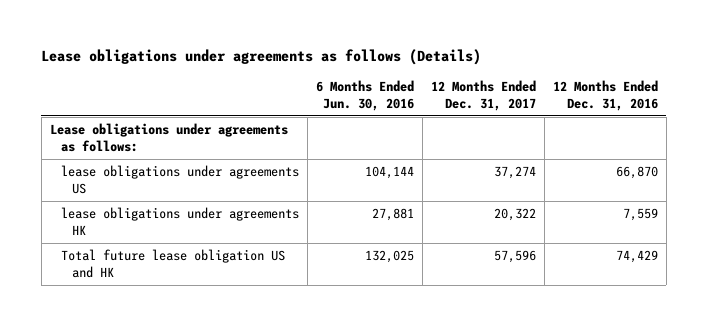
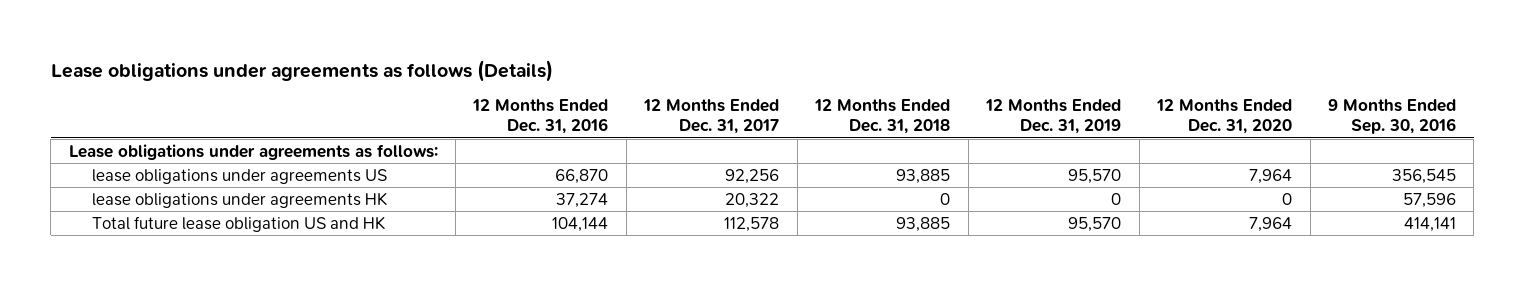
[315,80,414,111] 6 Months Ended Jun. 30, 2016 -> none
none -> [814,99,951,135] 12 Months Ended Dec. 31, 2018
none -> [985,99,1122,135] 12 Months Ended Dec. 31, 2019
none -> [1156,99,1293,135] 12 Months Ended Dec. 31, 2020
none -> [1328,99,1457,135] 9 Months Ended Sep. 30, 2016
[493,166,536,180] 37,274 -> [725,168,780,184] 92,256
[622,208,658,222] 7,559 -> [556,192,609,208] 37,274
[493,250,536,264] 57,596 -> [724,216,780,232] 112,578
[615,250,658,264] 74,429 -> [552,216,609,232] 104,144

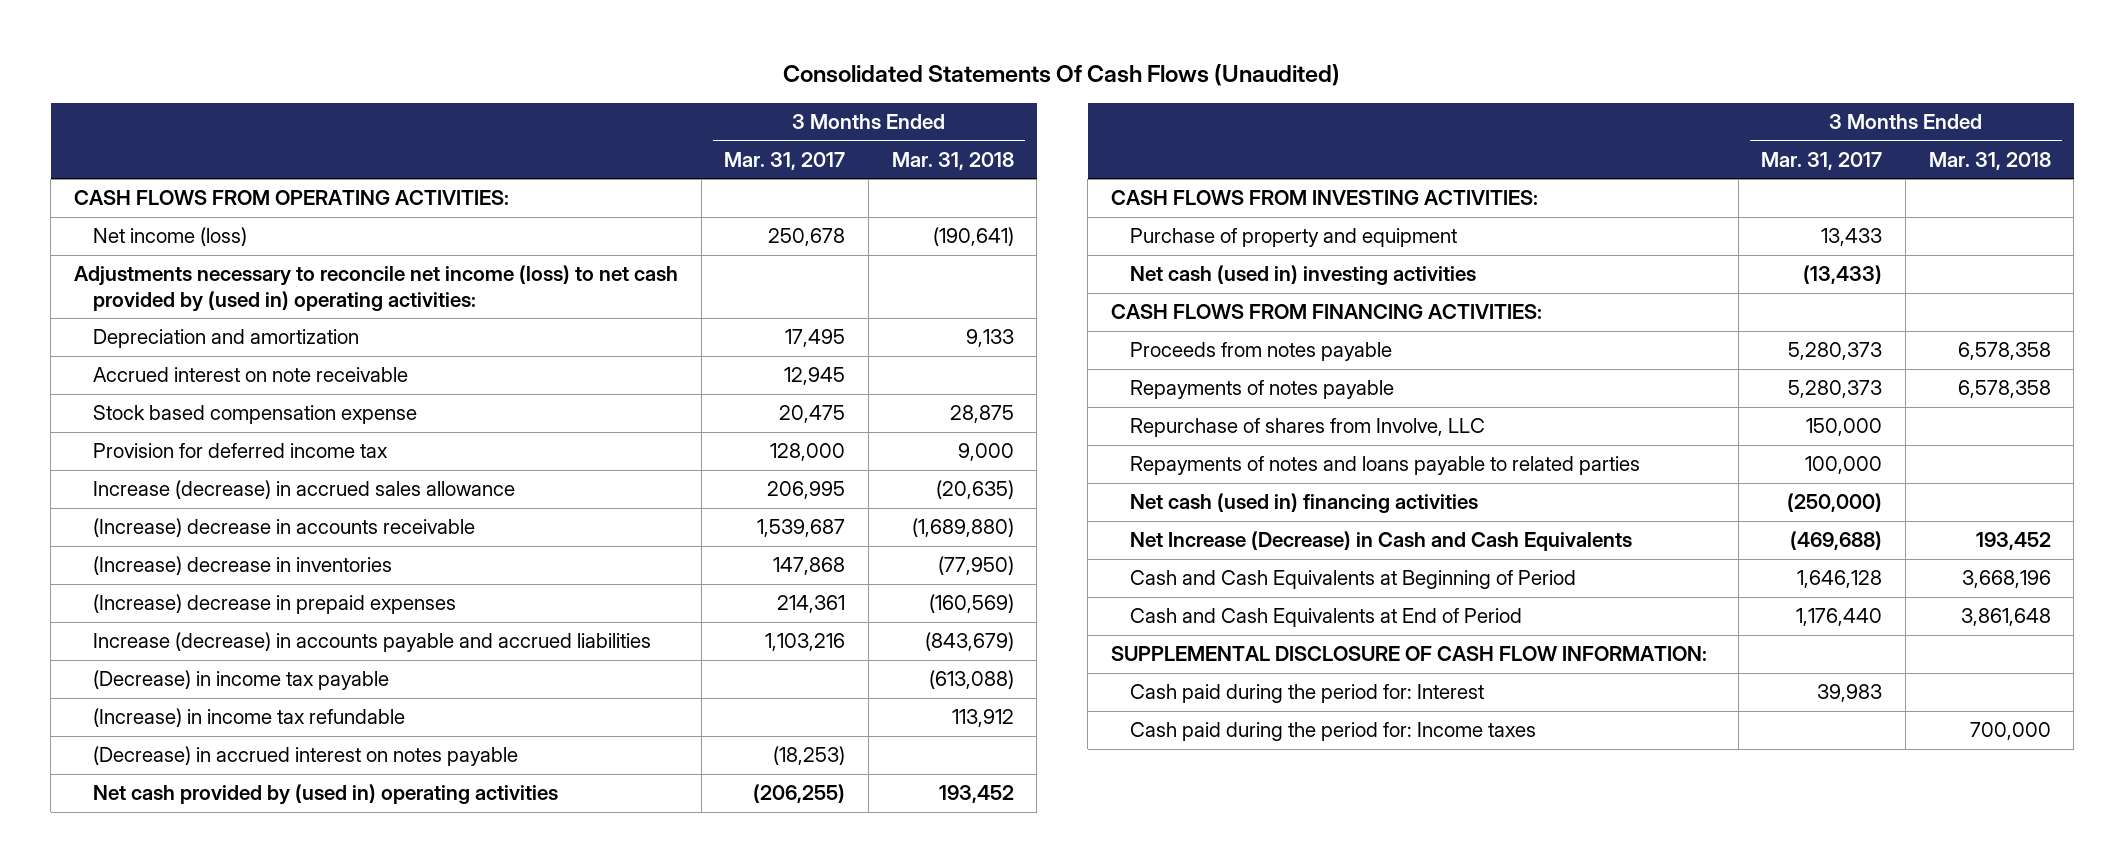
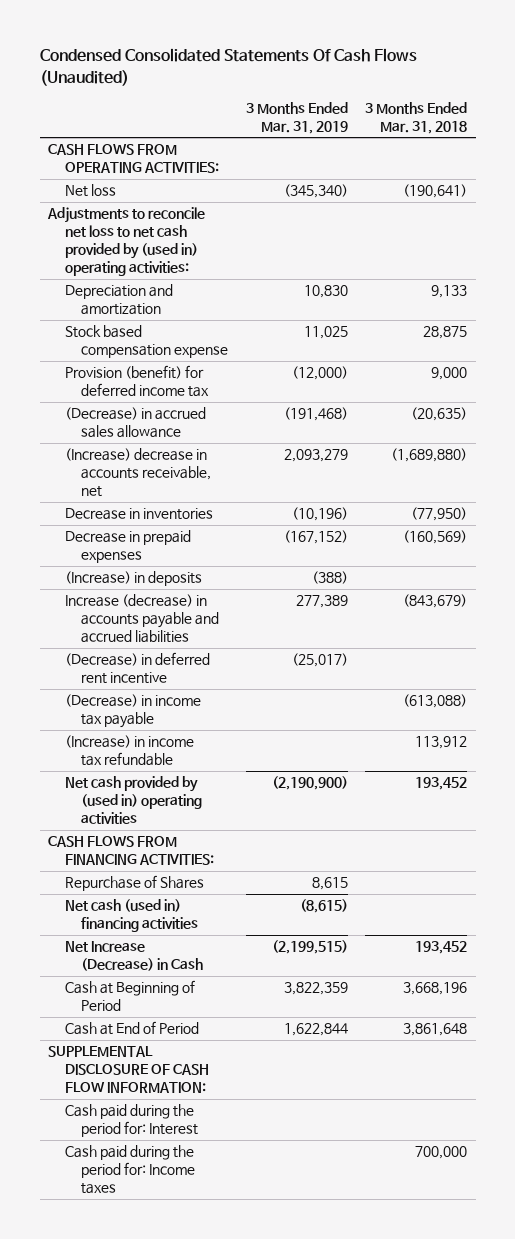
[783,64,1341,87] Consolidated Statements Of Cash Flows (Unaudited) -> [39,48,417,86] Condensed Consolidated Statements Of Cash Flows (Unaudited)
[724,152,846,171] Mar. 31, 2017 -> none
none -> [245,102,348,135] 3 Months Ended Mar. 31, 2019
[93,227,248,247] Net income (loss) -> [64,184,116,198] Net loss
[73,265,678,312] Adjustments necessary to reconcile net income (loss) to net cash provided by (used in) operating activities: -> [47,207,206,277] Adjustments to reconcile net loss to net cash provided by (used in) operating activities:
[93,367,409,383] Accrued interest on note receivable -> none
[93,443,389,459] Provision for deferred income tax -> [64,365,210,398] Provision (benefit) for deferred income tax
[93,480,516,500] Increase (decrease) in accrued sales allowance -> [64,407,206,439] (Decrease) in accrued sales allowance
[93,518,476,538] (Increase) decrease in accounts receivable -> [64,448,212,498] (Increase) decrease in accounts receivable, net
[93,556,393,576] (Increase) decrease in inventories -> [64,508,213,521] Decrease in inventories
[93,594,457,615] (Increase) decrease in prepaid expenses -> [64,530,191,564] Decrease in prepaid expenses
none -> [64,571,202,587] (Increase) in deposits
none -> [64,652,210,685] (Decrease) in deferred rent incentive
[93,746,519,767] (Decrease) in accrued interest on notes payable -> none
[1110,190,1538,206] CASH FLOWS FROM INVESTING ACTIVITIES: -> none
[1130,228,1458,248] Purchase of property and equipment -> none
[1130,265,1477,286] Net cash (used in) investing activities -> none
[1130,342,1393,362] Proceeds from notes payable -> none
[1130,380,1395,400] Repayments of notes payable -> none
[1130,456,1641,476] Repayments of notes and loans payable to related parties -> none
[1130,418,1486,438] Repurchase of shares from Involve, LLC -> [64,875,204,892] Repurchase of Shares
[1130,531,1633,552] Net Increase (Decrease) in Cash and Cash Equivalents -> [64,941,204,972] Net Increase (Decrease) in Cash
[1130,570,1577,590] Cash and Cash Equivalents at Beginning of Period -> [64,980,195,1012] Cash at Beginning of Period
[1130,608,1523,628] Cash and Cash Equivalents at End of Period -> [64,1021,199,1036] Cash at End of Period

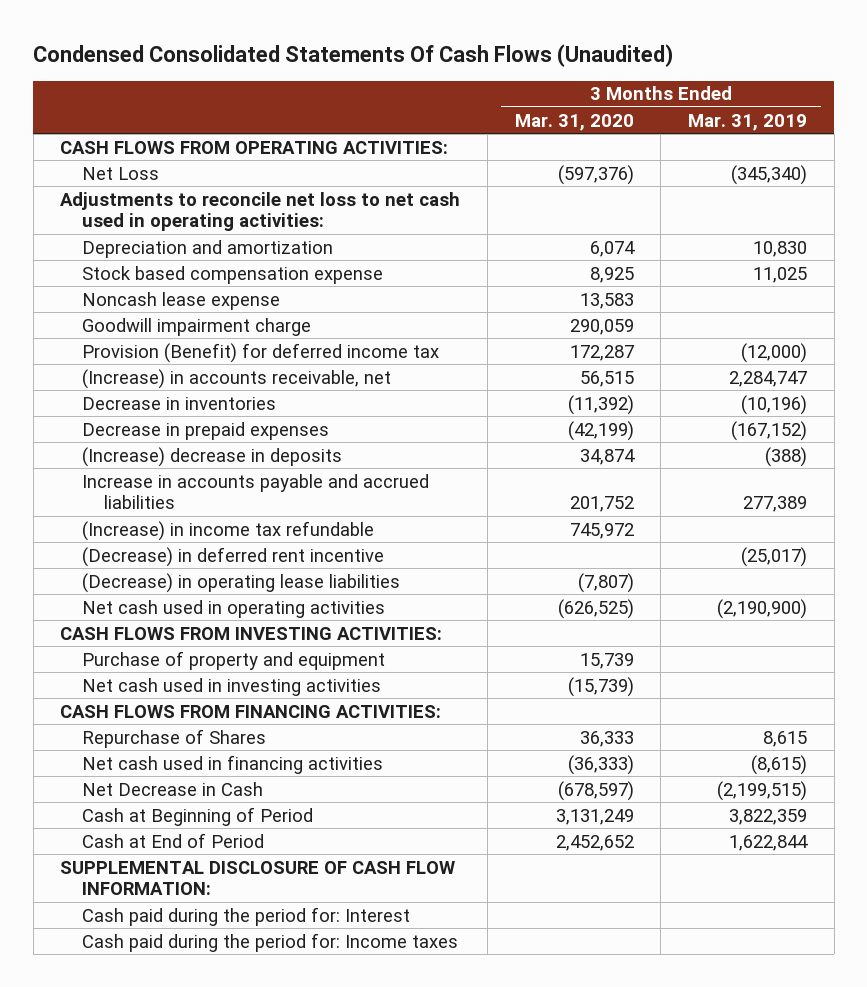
[364,102,467,135] 3 Months Ended Mar. 31, 2018 -> none
none -> [514,113,634,131] Mar. 31, 2020
[64,184,116,198] Net loss -> [82,166,160,180] Net Loss
[47,207,206,277] Adjustments to reconcile net loss to net cash provided by (used in) operating activities: -> [60,191,461,232] Adjustments to reconcile net loss to net cash used in operating activities:
[64,407,206,439] (Decrease) in accrued sales allowance -> none
none -> [82,291,281,310] Noncash lease expense
none -> [82,317,312,336] Goodwill impairment charge
[64,365,210,398] Provision (benefit) for deferred income tax -> [82,342,440,363] Provision (Benefit) for deferred income tax
[64,448,212,498] (Increase) decrease in accounts receivable, net -> [82,368,392,389] (Increase) in accounts receivable, net
[283,449,348,463] 2,093,279 -> [729,370,808,387] 2,284,747
[64,694,201,729] (Decrease) in income tax payable -> none
[64,571,202,587] (Increase) in deposits -> [82,446,343,467] (Increase) decrease in deposits
[64,594,220,644] Increase (decrease) in accounts payable and accrued liabilities -> [82,473,430,510] Increase in accounts payable and accrued liabilities
[64,652,210,685] (Decrease) in deferred rent incentive -> [82,546,385,567] (Decrease) in deferred rent incentive
none -> [82,572,401,593] (Decrease) in operating lease liabilities
[64,776,203,825] Net cash provided by (used in) operating activities -> [82,599,386,618] Net cash used in operating activities
none -> [60,626,443,640] CASH FLOWS FROM INVESTING ACTIVITIES:
none -> [82,650,386,670] Purchase of property and equipment
none -> [82,677,382,696] Net cash used in investing activities
[64,899,199,933] Net cash (used in) financing activities -> [82,754,384,774] Net cash used in financing activities
[64,941,204,972] Net Increase (Decrease) in Cash -> [82,781,264,796] Net Decrease in Cash

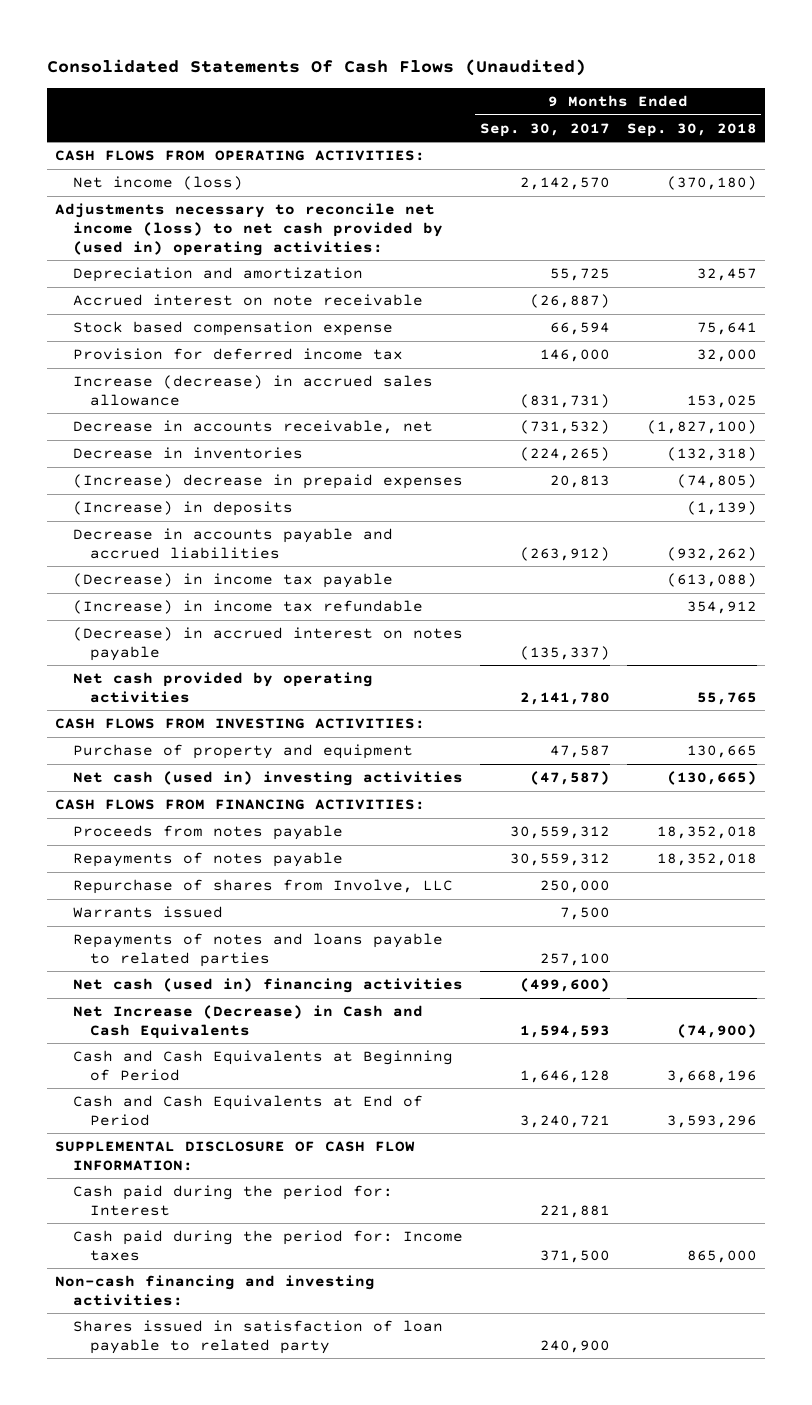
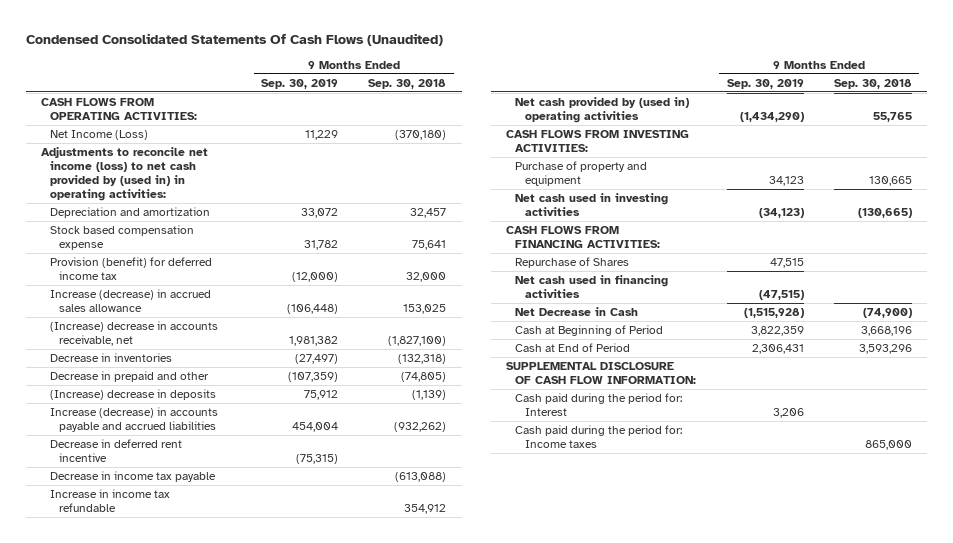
[47,58,587,76] Consolidated Statements Of Cash Flows (Unaudited) -> [25,33,443,47] Condensed Consolidated Statements Of Cash Flows (Unaudited)
[479,122,610,137] Sep. 30, 2017 -> none
none -> [261,78,339,89] Sep. 30, 2019
[72,176,243,191] Net income (loss) -> [50,129,149,140] Net Income (Loss)
[55,203,443,256] Adjustments necessary to reconcile net income (loss) to net cash provided by (used in) operating activities: -> [40,146,208,202] Adjustments to reconcile net income (loss) to net cash provided by (used in) in operating activities:
[72,294,423,307] Accrued interest on note receivable -> none
[72,348,403,361] Provision for deferred income tax -> [50,256,213,280] Provision (benefit) for deferred income tax
[72,420,433,435] Decrease in accounts receivable, net -> [50,320,219,346] (Increase) decrease in accounts receivable, net
[72,627,463,661] (Decrease) in accrued interest on notes payable -> none
[72,474,463,490] (Increase) decrease in prepaid expenses -> [50,370,210,382] Decrease in prepaid and other
[72,501,293,517] (Increase) in deposits -> [50,388,217,400] (Increase) decrease in deposits
[72,528,393,559] Decrease in accounts payable and accrued liabilities -> [50,406,219,432] Increase (decrease) in accounts payable and accrued liabilities
none -> [50,438,183,462] Decrease in deferred rent incentive
[72,573,393,589] (Decrease) in income tax payable -> [50,470,217,482] Decrease in income tax payable
[72,600,423,615] (Increase) in income tax refundable -> [50,488,171,512] Increase in income tax refundable
[72,672,373,703] Net cash provided by operating activities -> [515,96,690,123] Net cash provided by (used in) operating activities
[72,771,463,787] Net cash (used in) investing activities -> [515,192,669,216] Net cash used in investing activities
[72,825,343,841] Proceeds from notes payable -> none
[72,852,343,868] Repayments of notes payable -> none
[72,906,223,919] Warrants issued -> none
[72,933,443,967] Repayments of notes and loans payable to related parties -> none
[72,879,453,895] Repurchase of shares from Involve, LLC -> [515,256,630,268] Repurchase of Shares
[72,978,463,994] Net cash (used in) financing activities -> [515,274,669,298] Net cash used in financing activities
[72,1005,423,1039] Net Increase (Decrease) in Cash and Cash Equivalents -> [515,306,639,316] Net Decrease in Cash
[72,1050,453,1081] Cash and Cash Equivalents at Beginning of Period -> [515,324,664,336] Cash at Beginning of Period
[72,1095,423,1126] Cash and Cash Equivalents at End of Period -> [515,342,631,352] Cash at End of Period
[55,1275,376,1306] Non-cash financing and investing activities: -> none
[72,1320,443,1354] Shares issued in satisfaction of loan payable to related party -> none

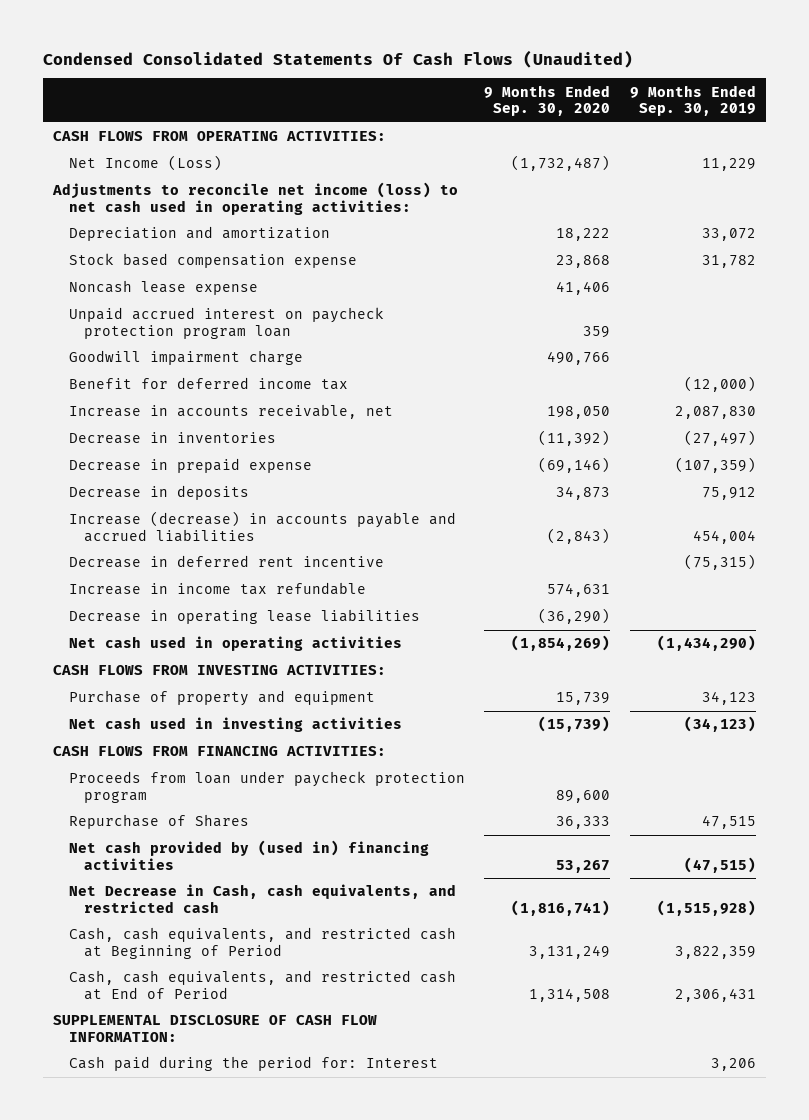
[368,78,447,89] Sep. 30, 2018 -> none
none -> [484,84,611,117] 9 Months Ended Sep. 30, 2020
[40,146,208,202] Adjustments to reconcile net income (loss) to net cash provided by (used in) in operating activities: -> [51,182,458,215] Adjustments to reconcile net income (loss) to net cash used in operating activities:
[50,288,212,312] Increase (decrease) in accrued sales allowance -> none
none -> [68,280,258,296] Noncash lease expense
none -> [68,307,384,339] Unpaid accrued interest on paycheck protection program loan
none -> [68,350,303,366] Goodwill impairment charge
[50,256,213,280] Provision (benefit) for deferred income tax -> [68,377,348,391] Benefit for deferred income tax
[50,320,219,346] (Increase) decrease in accounts receivable, net -> [68,404,393,420] Increase in accounts receivable, net
[289,335,339,346] 1,981,382 -> [674,406,756,420] 2,087,830
[50,370,210,382] Decrease in prepaid and other -> [68,458,312,474] Decrease in prepaid expense
[50,388,217,400] (Increase) decrease in deposits -> [68,485,249,501] Decrease in deposits
[50,470,217,482] Decrease in income tax payable -> none
none -> [68,609,420,625] Decrease in operating lease liabilities
[515,96,690,123] Net cash provided by (used in) operating activities -> [68,636,402,652] Net cash used in operating activities
none -> [68,771,465,803] Proceeds from loan under paycheck protection program
[515,274,669,298] Net cash used in financing activities -> [68,840,429,870] Net cash provided by (used in) financing activities
[515,306,639,316] Net Decrease in Cash -> [68,884,456,913] Net Decrease in Cash, cash equivalents, and restricted cash
[515,324,664,336] Cash at Beginning of Period -> [68,927,456,959] Cash, cash equivalents, and restricted cash at Beginning of Period
[515,342,631,352] Cash at End of Period -> [68,970,456,1000] Cash, cash equivalents, and restricted cash at End of Period
[515,424,683,448] Cash paid during the period for: Income taxes -> none

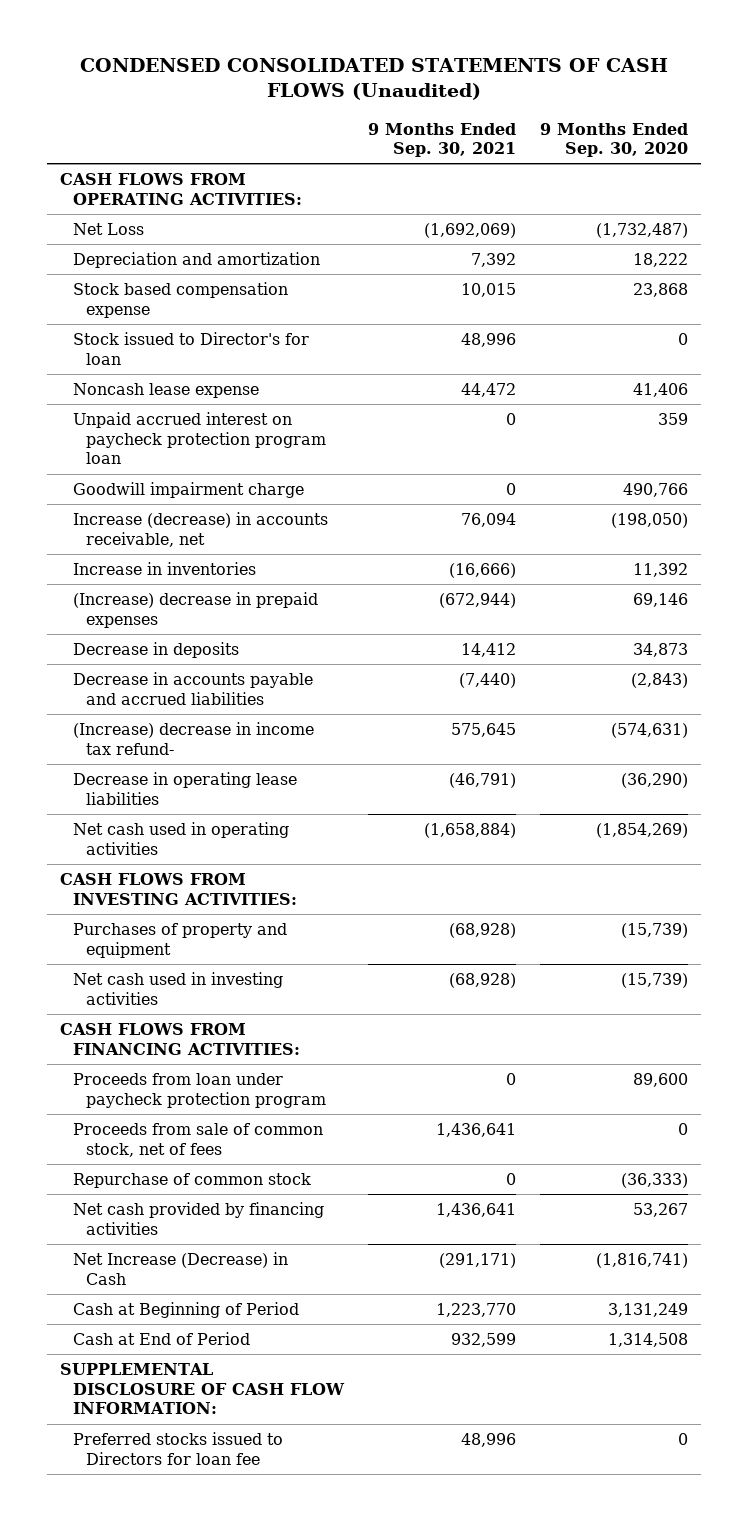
[43,49,634,68] Condensed Consolidated Statements Of Cash Flows (Unaudited) -> [79,58,668,101] CONDENSED CONSOLIDATED STATEMENTS OF CASH FLOWS (Unaudited)
[629,84,756,117] 9 Months Ended Sep. 30, 2019 -> none
none -> [368,122,517,158] 9 Months Ended Sep. 30, 2021
[51,182,458,215] Adjustments to reconcile net income (loss) to net cash used in operating activities: -> none
[68,155,222,172] Net Income (Loss) -> [72,223,144,236] Net Loss
none -> [72,332,309,365] Stock issued to Director's for loan
[68,377,348,391] Benefit for deferred income tax -> none
[68,404,393,420] Increase in accounts receivable, net -> [72,512,328,547] Increase (decrease) in accounts receivable, net
[547,406,611,420] 198,050 -> [611,513,689,529] (198,050)
[68,432,276,445] Decrease in inventories -> [72,562,256,576] Increase in inventories
[538,430,611,447] (11,392) -> [633,563,689,578] 11,392
[68,458,312,474] Decrease in prepaid expense -> [72,592,318,628] (Increase) decrease in prepaid expenses
[538,457,611,474] (69,146) -> [633,593,689,608] 69,146
[68,555,384,569] Decrease in deferred rent incentive -> none
[68,511,456,542] Increase (decrease) in accounts payable and accrued liabilities -> [72,672,313,705] Decrease in accounts payable and accrued liabilities
[68,582,366,596] Increase in income tax refundable -> [72,722,314,755] (Increase) decrease in income tax refund-
[547,583,611,598] 574,631 -> [611,723,689,739] (574,631)
[68,690,375,707] Purchase of property and equipment -> [72,923,287,958] Purchases of property and equipment
[556,692,611,706] 15,739 -> [621,923,689,939] (15,739)
none -> [72,1123,323,1157] Proceeds from sale of common stock, net of fees
[68,814,249,830] Repurchase of Shares -> [72,1173,311,1189] Repurchase of common stock
[556,816,611,830] 36,333 -> [621,1173,689,1189] (36,333)
[68,840,429,870] Net cash provided by (used in) financing activities -> [72,1202,324,1235] Net cash provided by financing activities
[68,884,456,913] Net Decrease in Cash, cash equivalents, and restricted cash -> [72,1252,288,1285] Net Increase (Decrease) in Cash
[68,927,456,959] Cash, cash equivalents, and restricted cash at Beginning of Period -> [72,1302,299,1319] Cash at Beginning of Period
[68,970,456,1000] Cash, cash equivalents, and restricted cash at End of Period -> [72,1332,250,1346] Cash at End of Period
[68,1056,438,1072] Cash paid during the period for: Interest -> none
none -> [72,1432,283,1465] Preferred stocks issued to Directors for loan fee

